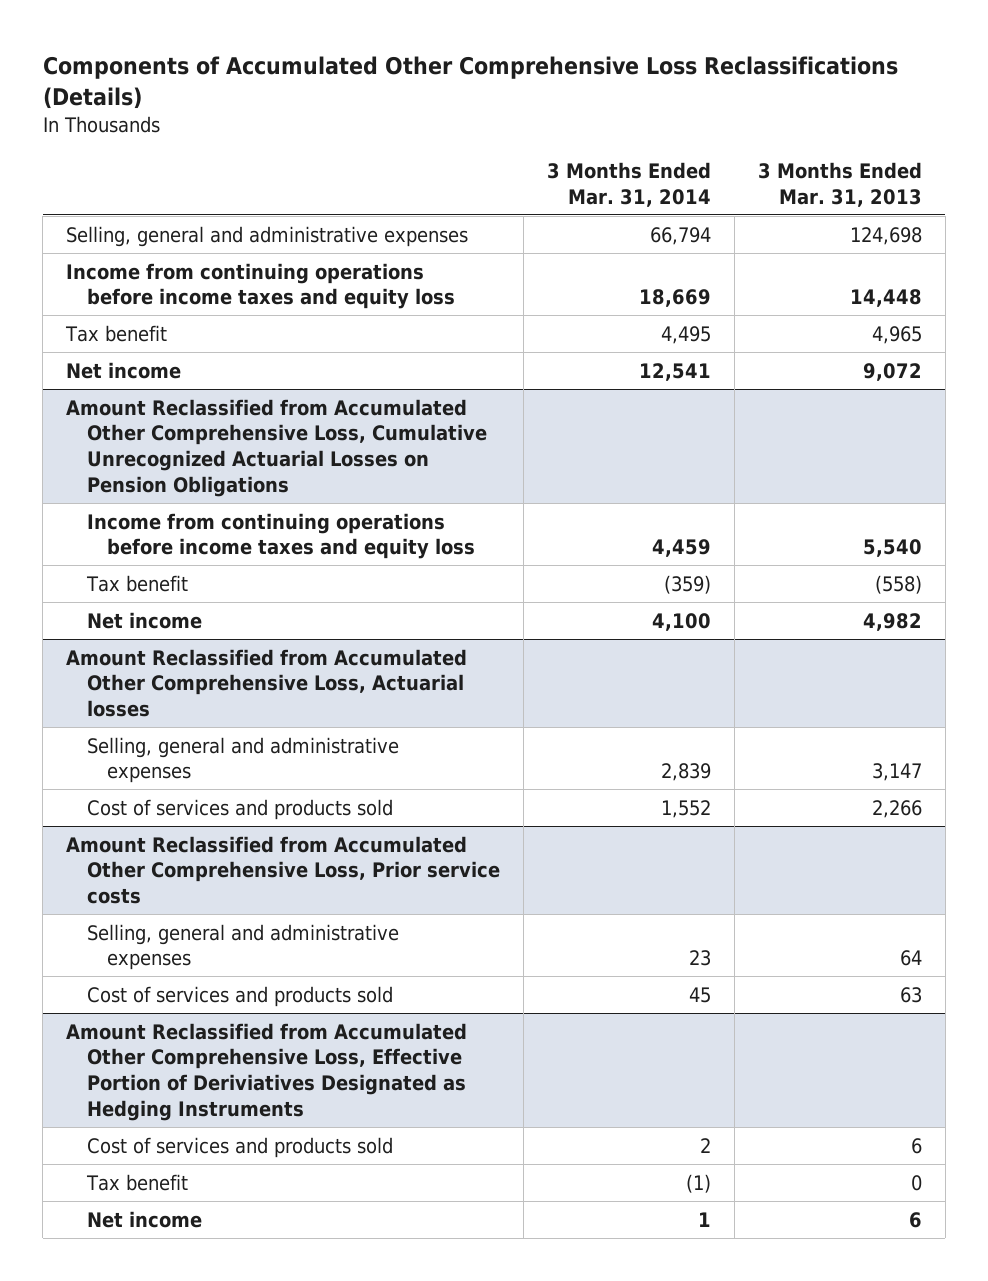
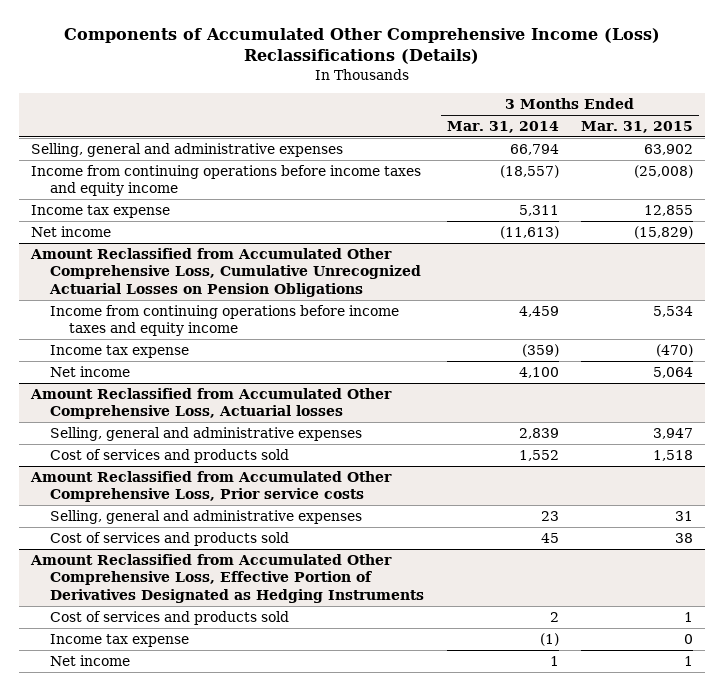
[42,55,898,110] Components of Accumulated Other Comprehensive Loss Reclassifications (Details) -> [64,28,661,65] Components of Accumulated Other Comprehensive Income (Loss) Reclassifications (Details)
[757,162,922,208] 3 Months Ended Mar. 31, 2013 -> none
none -> [581,120,694,133] Mar. 31, 2015
[66,262,455,310] Income from continuing operations before income taxes and equity loss -> [30,164,421,197] Income from continuing operations before income taxes and equity income
[638,289,711,308] 18,669 -> [499,164,559,178] (18,557)
[65,324,168,342] Tax benefit -> [30,204,170,218] Income tax expense
[660,325,711,344] 4,495 -> [518,204,559,216] 5,311
[638,362,711,381] 12,541 -> [499,225,559,239] (11,613)
[86,512,476,560] Income from continuing operations before income taxes and equity loss -> [49,304,399,337] Income from continuing operations before income taxes and equity income
[85,574,188,592] Tax benefit -> [49,344,189,358] Income tax expense
[66,1022,468,1121] Amount Reclassified from Accumulated Other Comprehensive Loss, Effective Portion of Deriviatives Designated as Hedging Instruments -> [29,553,424,603] Amount Reclassified from Accumulated Other Comprehensive Loss, Effective Portion of Derivatives Designated as Hedging Instruments
[85,1173,188,1191] Tax benefit -> [49,633,189,647] Income tax expense

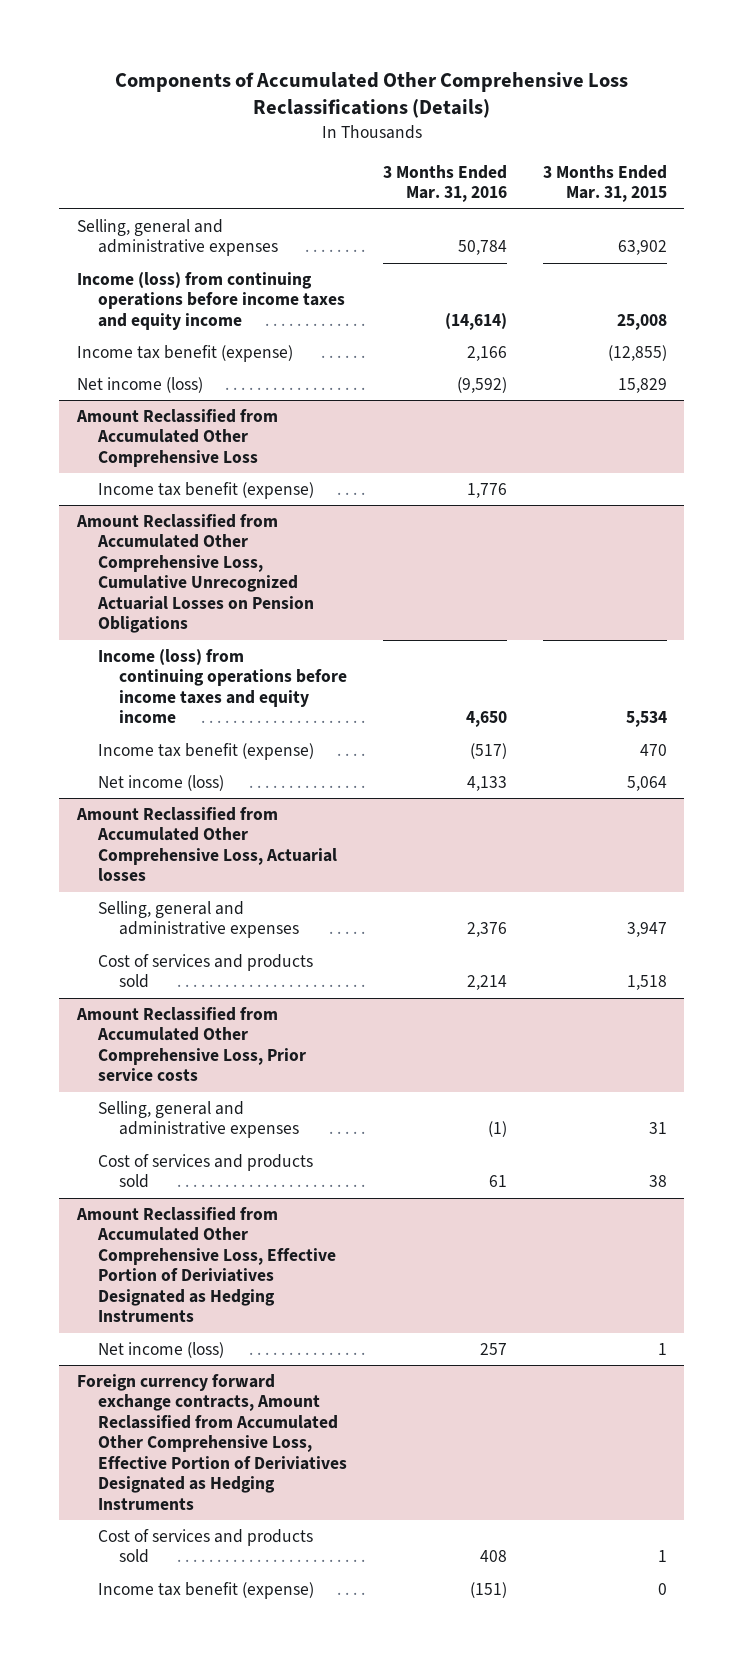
[64,28,661,65] Components of Accumulated Other Comprehensive Income (Loss) Reclassifications (Details) -> [114,71,628,119] Components of Accumulated Other Comprehensive Loss Reclassifications (Details)
[446,120,559,133] Mar. 31, 2014 -> none
none -> [383,164,508,203] 3 Months Ended Mar. 31, 2016
[30,164,421,197] Income from continuing operations before income taxes and equity income -> [77,271,346,330] Income (loss) from continuing operations before income taxes and equity income
[634,164,694,178] (25,008) -> [616,313,667,330] 25,008
[30,204,170,218] Income tax expense -> [77,344,294,362] Income tax benefit (expense)
[644,204,694,216] 12,855 -> [607,344,667,361] (12,855)
[30,225,111,237] Net income -> [77,376,204,393] Net income (loss)
[634,225,694,239] (15,829) -> [617,377,667,393] 15,829
none -> [76,408,279,467] Amount Reclassified from Accumulated Other Comprehensive Loss
none -> [98,481,315,499] Income tax benefit (expense)
[49,304,399,337] Income from continuing operations before income taxes and equity income -> [98,648,348,724] Income (loss) from continuing operations before income taxes and equity income
[49,344,189,358] Income tax expense -> [98,742,315,760] Income tax benefit (expense)
[656,343,694,357] (470) -> [639,743,667,756] 470
[49,365,130,377] Net income -> [98,774,225,791] Net income (loss)
[29,553,424,603] Amount Reclassified from Accumulated Other Comprehensive Loss, Effective Portion of Derivatives Designated as Hedging Instruments -> [76,1206,337,1323] Amount Reclassified from Accumulated Other Comprehensive Loss, Effective Portion of Deriviatives Designated as Hedging Instruments
none -> [98,1341,225,1358] Net income (loss)
none -> [77,1373,348,1510] Foreign currency forward exchange contracts, Amount Reclassified from Accumulated Other Comprehensive Loss, Effective Portion of Deriviatives Designated as Hedging Instruments
[49,654,130,666] Net income -> none
[49,633,189,647] Income tax expense -> [98,1581,315,1599] Income tax benefit (expense)

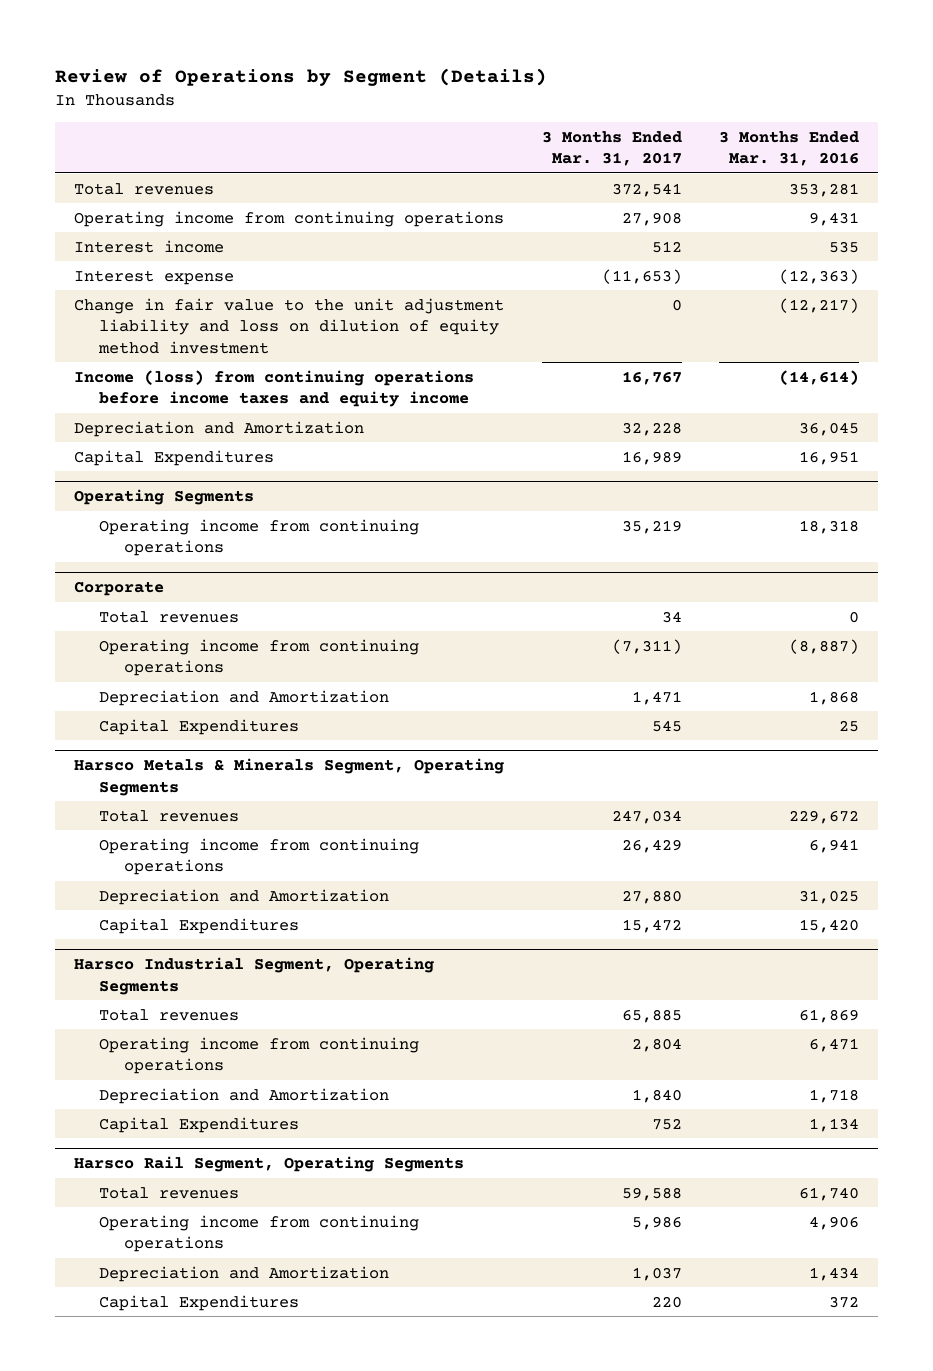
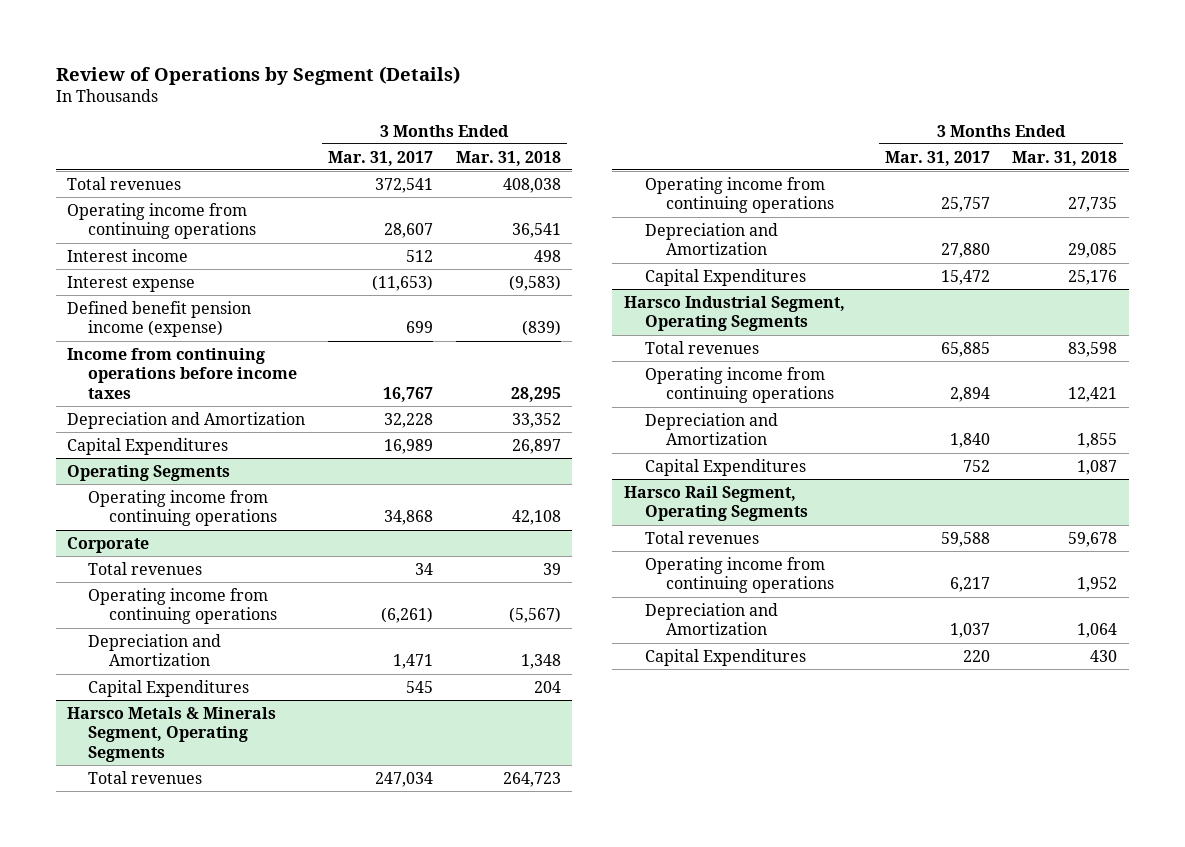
[719,130,860,167] 3 Months Ended Mar. 31, 2016 -> none
none -> [455,150,561,166] Mar. 31, 2018
[621,211,682,226] 27,908 -> [384,223,434,239] 28,607
[74,297,505,354] Change in fair value to the unit adjustment liability and loss on dilution of equity method investment -> none
none -> [67,300,252,338] Defined benefit pension income (expense)
[74,369,475,408] Income (loss) from continuing operations before income taxes and equity income -> [67,347,298,400] Income from continuing operations before income taxes
[621,519,682,534] 35,219 -> [384,510,434,526] 34,868
[611,638,682,654] (7,311) -> [381,607,434,624] (6,261)
[621,838,682,853] 26,429 -> [940,197,990,213] 25,757
[631,1037,682,1052] 2,804 -> [949,387,990,403] 2,894
[631,1215,682,1230] 5,986 -> [949,577,990,593] 6,217

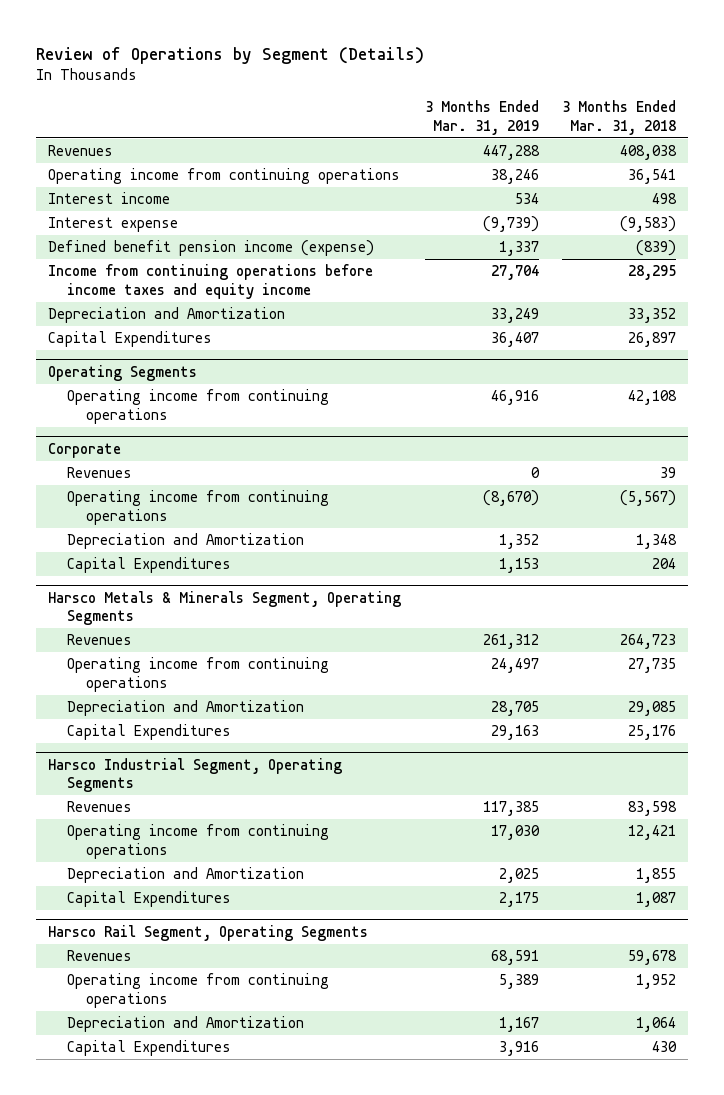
[328,150,434,166] Mar. 31, 2017 -> none
none -> [424,100,539,135] 3 Months Ended Mar. 31, 2019
[67,176,182,190] Total revenues -> [48,145,114,157] Revenues
[67,347,298,400] Income from continuing operations before income taxes -> [48,264,374,299] Income from continuing operations before income taxes and equity income
[88,561,203,575] Total revenues -> [67,467,133,479] Revenues
[88,770,203,784] Total revenues -> [67,634,133,646] Revenues
[644,340,759,354] Total revenues -> [67,801,133,813] Revenues
[644,530,759,544] Total revenues -> [67,950,133,962] Revenues

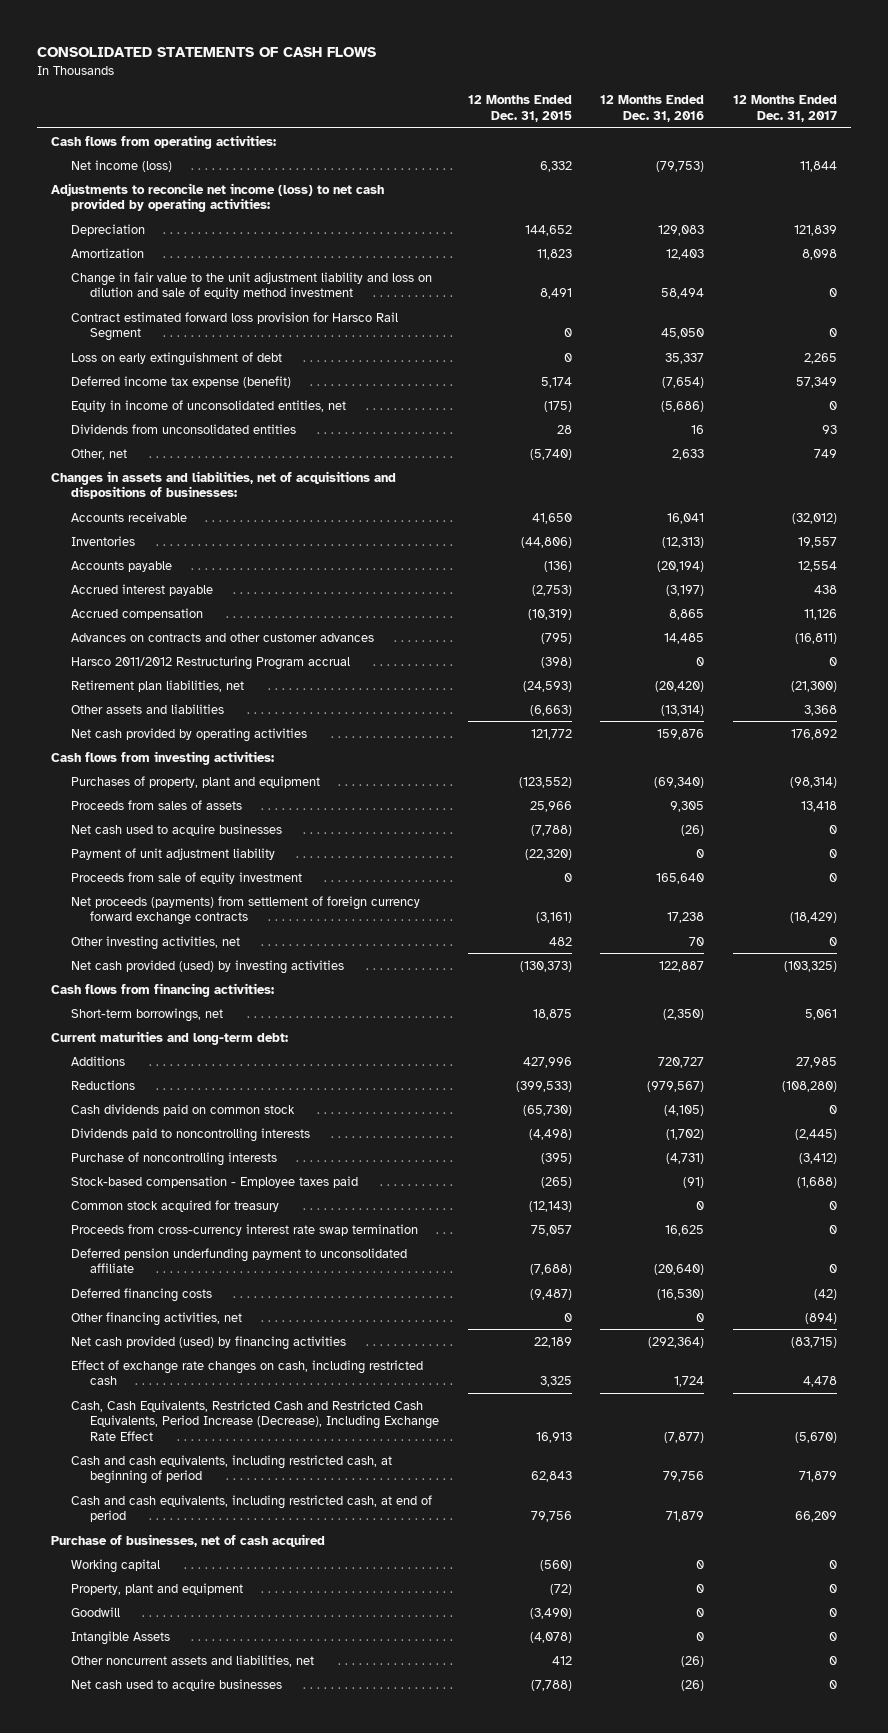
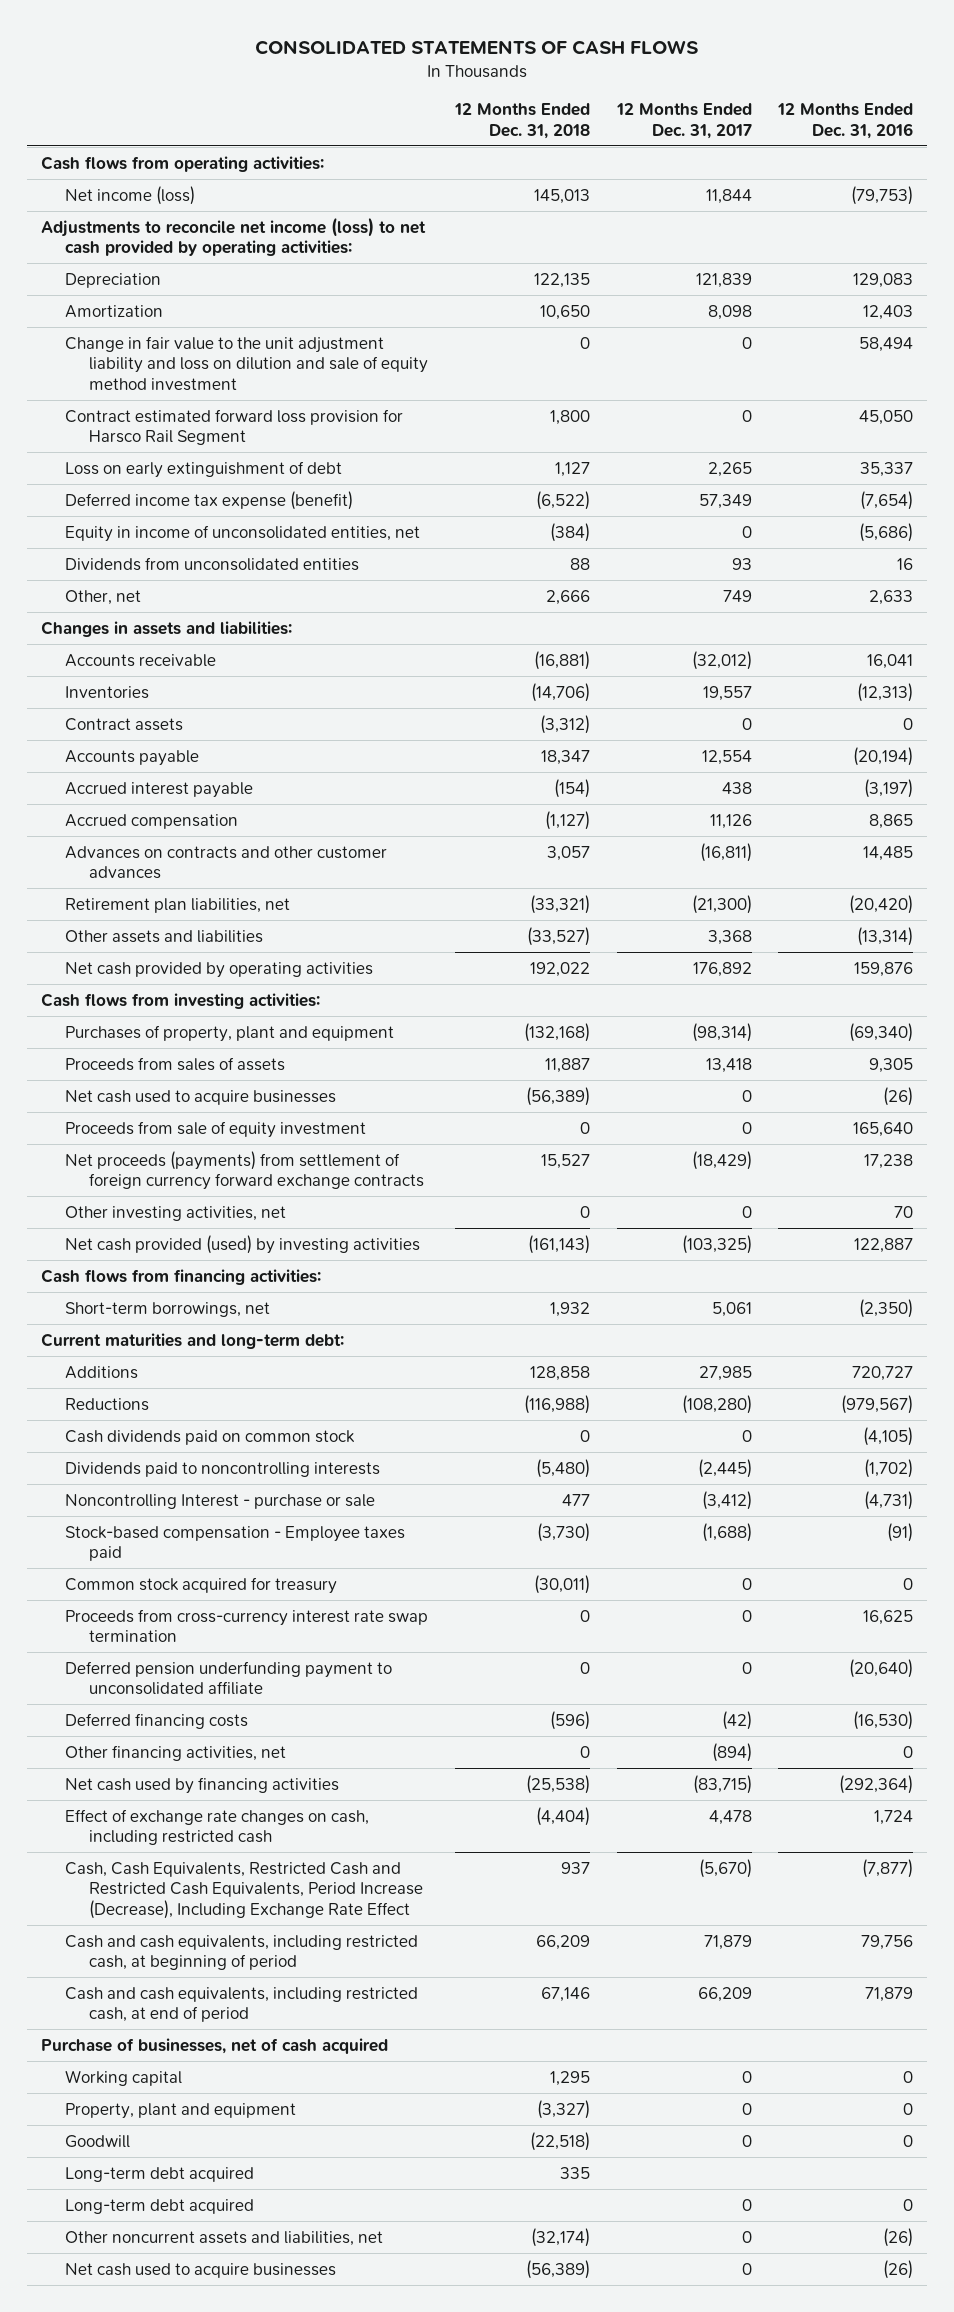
[467,95,572,122] 12 Months Ended Dec. 31, 2015 -> none
none -> [454,103,591,139] 12 Months Ended Dec. 31, 2018
[51,470,397,500] Changes in assets and liabilities, net of acquisitions and dispositions of businesses: -> [40,620,292,637] Changes in assets and liabilities:
none -> [65,717,184,731] Contract assets
[70,655,350,670] Harsco 2011/2012 Restructuring Program accrual -> none
[70,847,275,860] Payment of unit adjustment liability -> none
[70,1151,277,1166] Purchase of noncontrolling interests -> [65,1493,376,1509] Noncontrolling Interest - purchase or sale
[70,1335,346,1350] Net cash provided (used) by financing activities -> [65,1776,340,1794] Net cash used by financing activities
none -> [65,2166,255,2182] Long-term debt acquired
[70,1630,170,1645] Intangible Assets -> [65,2198,255,2214] Long-term debt acquired

